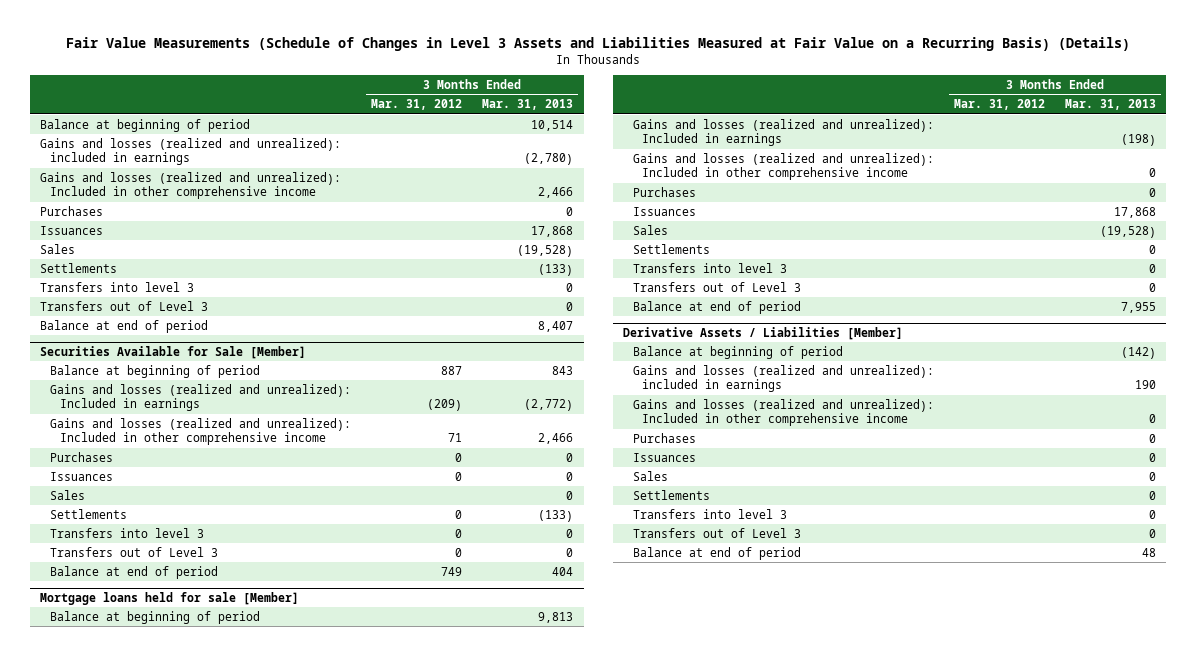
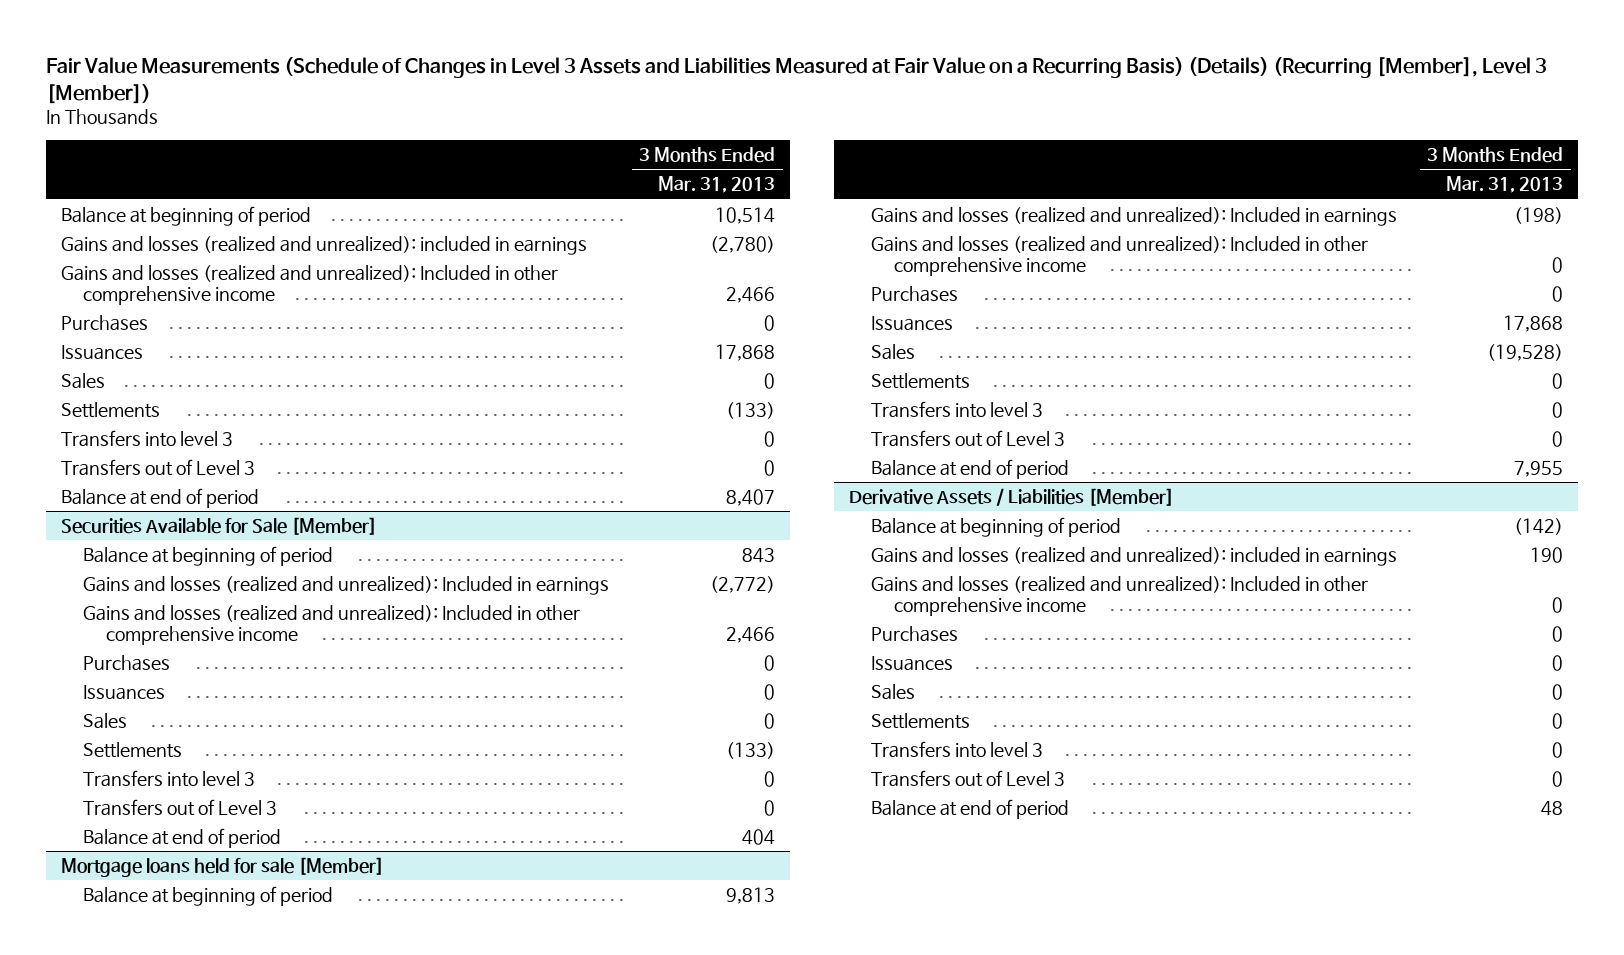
[66,36,1131,51] Fair Value Measurements (Schedule of Changes in Level 3 Assets and Liabilities Measured at Fair Value on a Recurring Basis) (Details) -> [45,56,1547,104] Fair Value Measurements (Schedule of Changes in Level 3 Assets and Liabilities Measured at Fair Value on a Recurring Basis) (Details) (Recurring [Member], Level 3 [Member])
[371,99,463,111] Mar. 31, 2012 -> none
[517,244,574,257] (19,528) -> [764,372,776,389] 0

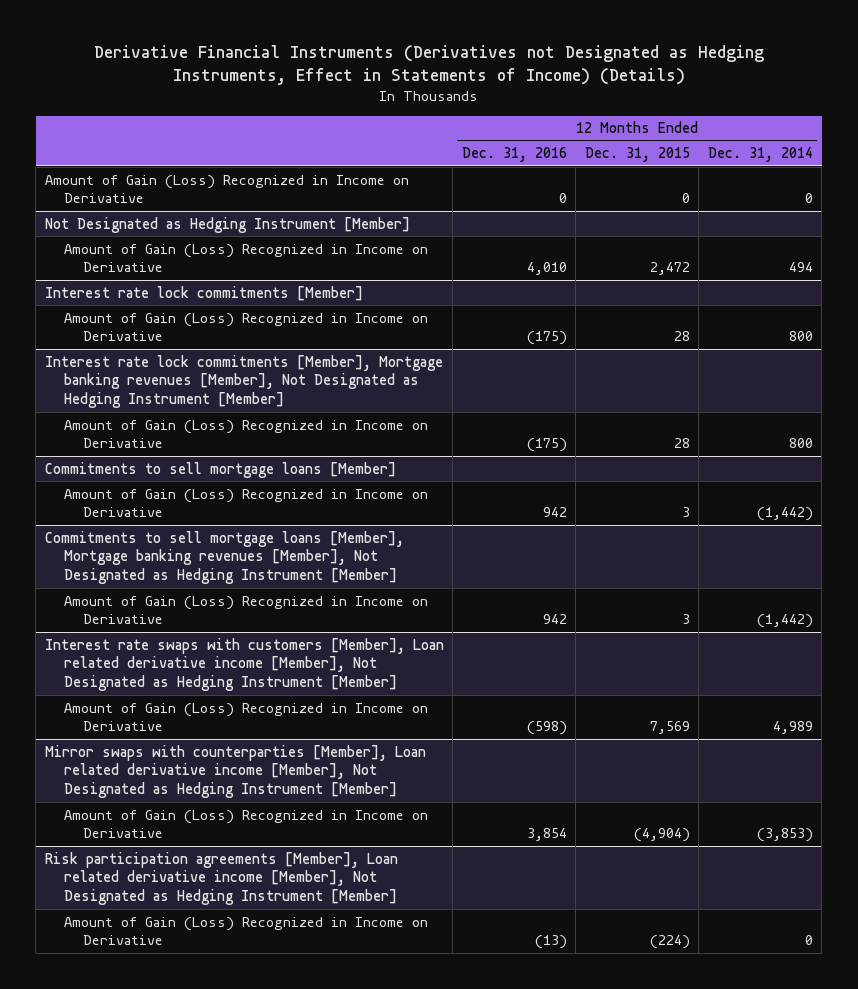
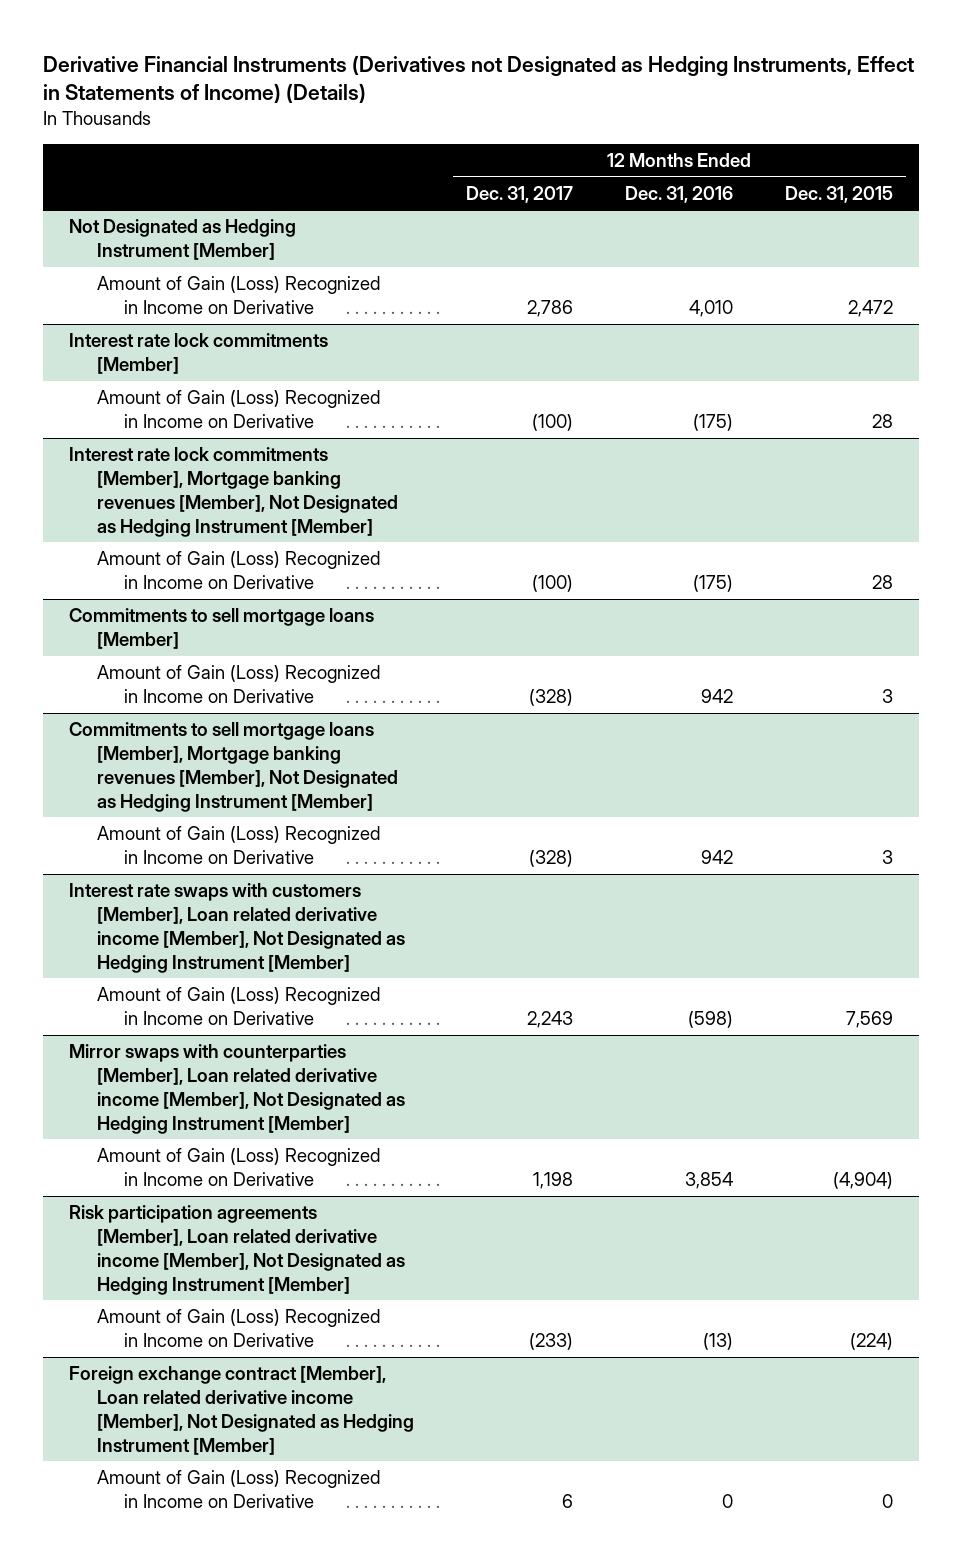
[707,147,813,163] Dec. 31, 2014 -> none
none -> [465,185,573,203] Dec. 31, 2017
[44,174,409,204] Amount of Gain (Loss) Recognized in Income on Derivative -> none
none -> [69,1366,414,1455] Foreign exchange contract [Member], Loan related derivative income [Member], Not Designated as Hedging Instrument [Member]
none -> [96,1470,380,1509] Amount of Gain (Loss) Recognized in Income on Derivative

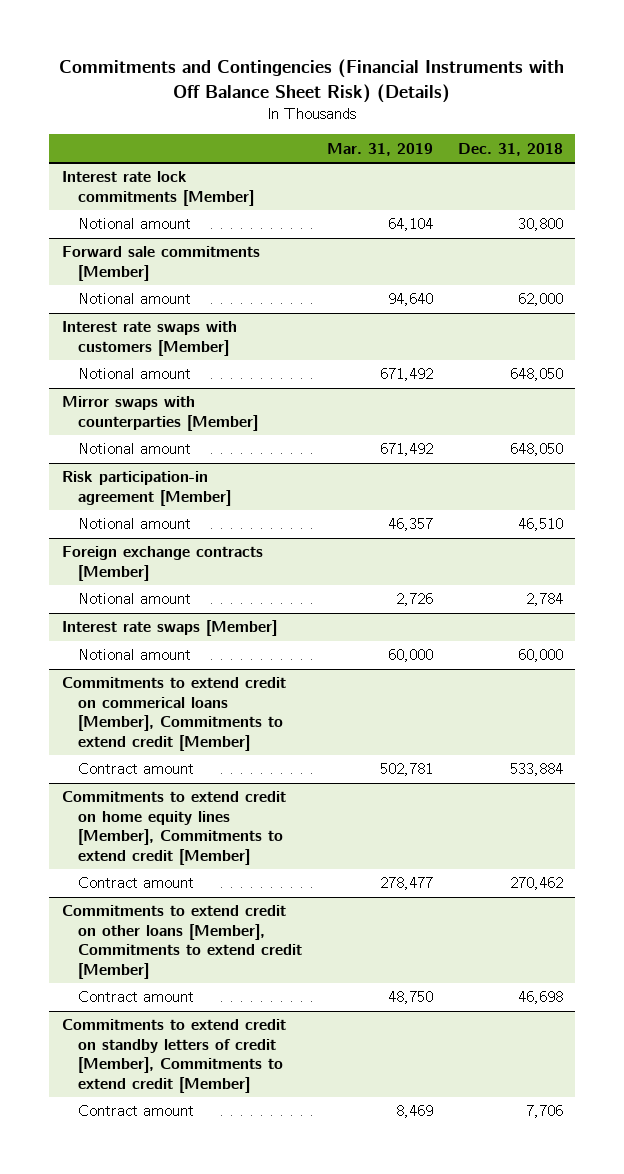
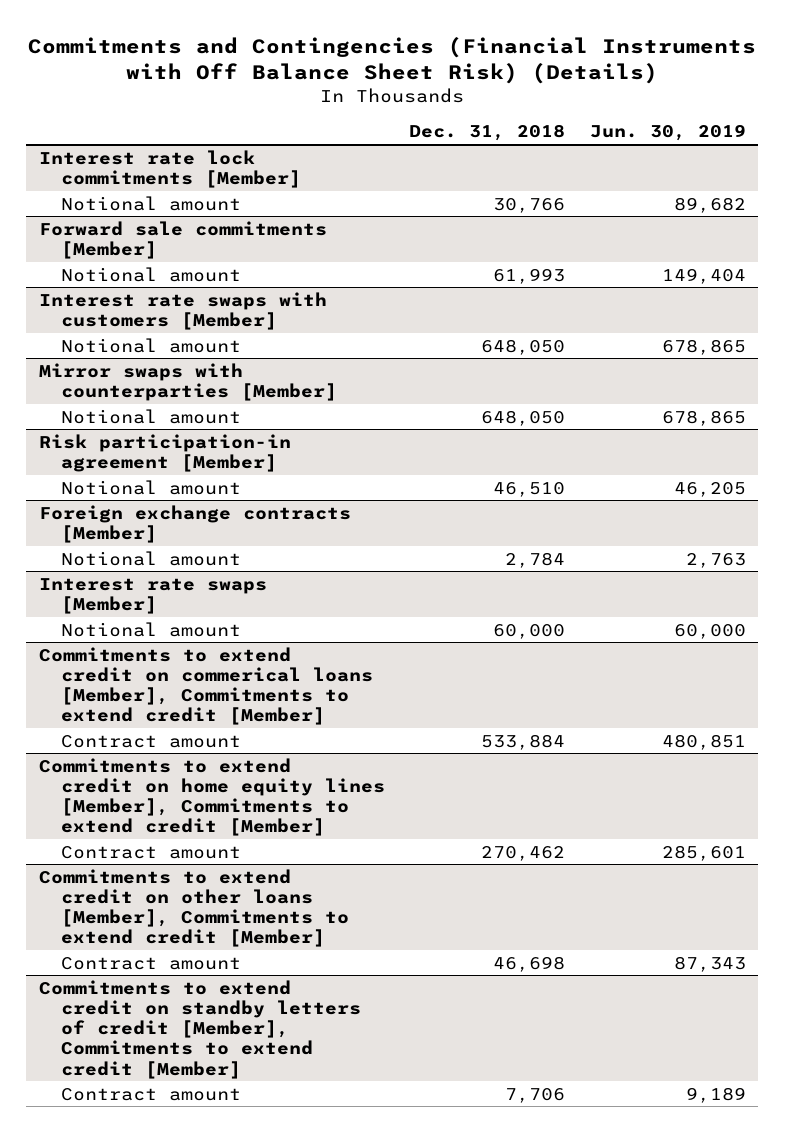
[326,142,433,156] Mar. 31, 2019 -> none
none -> [589,124,746,142] Jun. 30, 2019
[517,218,563,232] 30,800 -> [493,197,566,213] 30,766
[517,293,563,307] 62,000 -> [493,267,566,284] 61,993

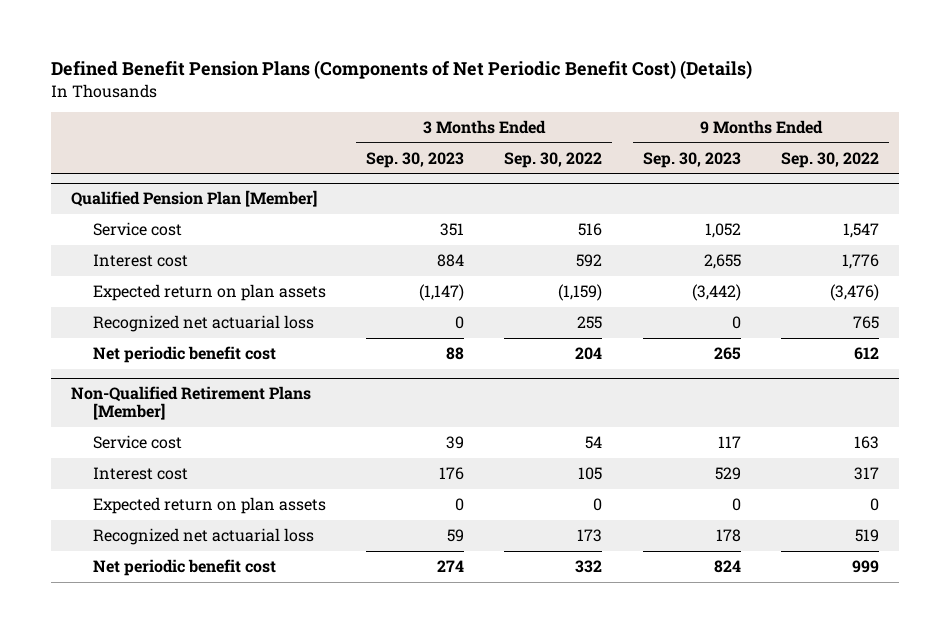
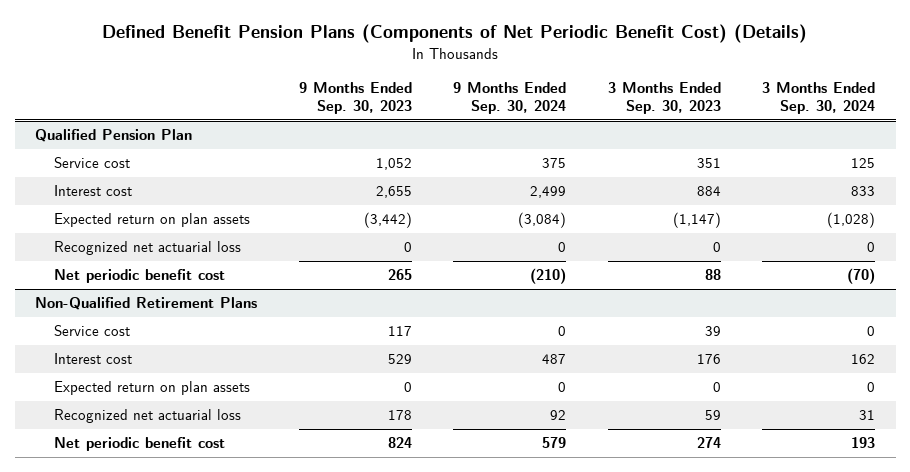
[504,151,603,168] Sep. 30, 2022 -> none
[780,151,879,168] Sep. 30, 2022 -> none
none -> [453,81,567,115] 9 Months Ended Sep. 30, 2024
none -> [762,81,876,115] 3 Months Ended Sep. 30, 2024
[70,190,317,208] Qualified Pension Plan [Member] -> [35,129,193,143] Qualified Pension Plan
[70,386,311,421] Non-Qualified Retirement Plans [Member] -> [35,297,258,311] Non-Qualified Retirement Plans

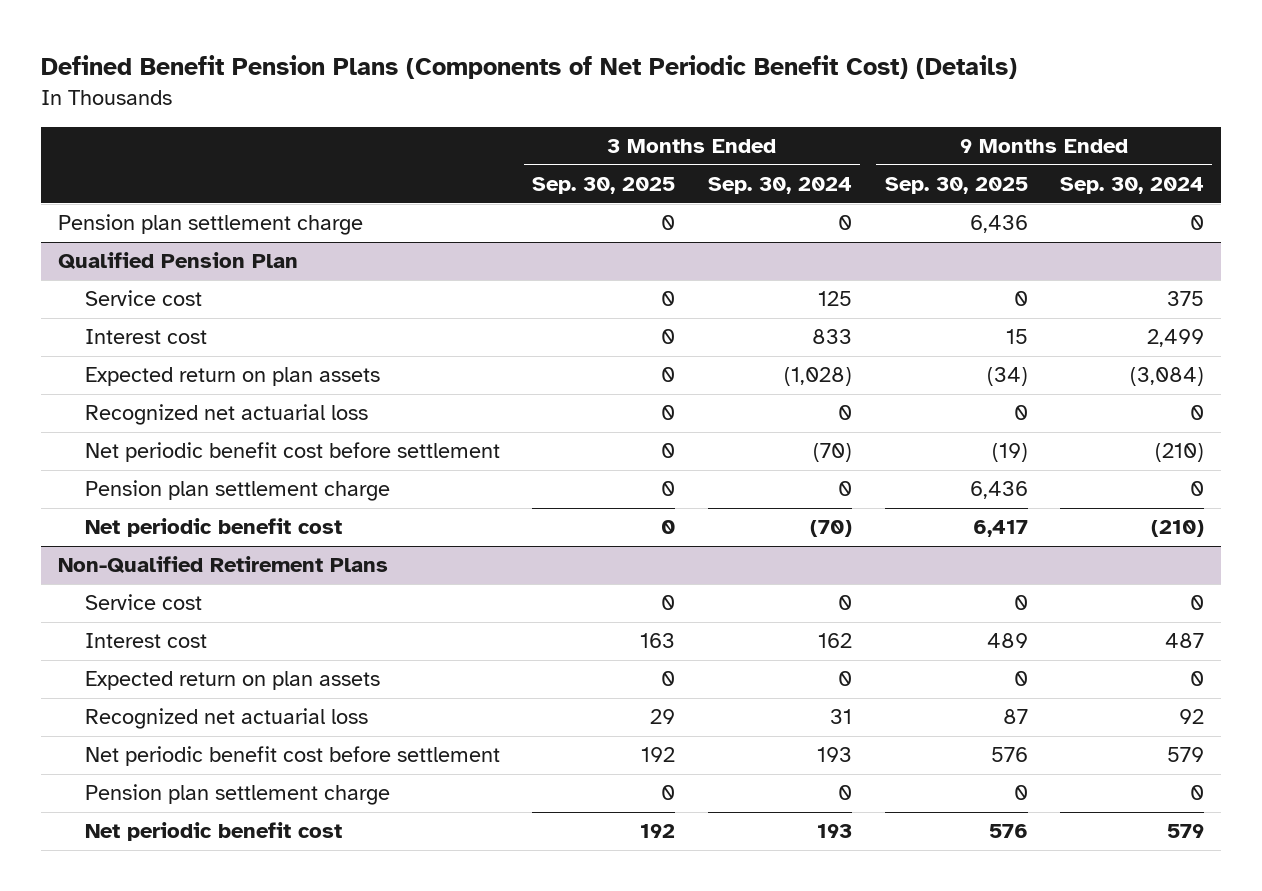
[298,81,412,115] 9 Months Ended Sep. 30, 2023 -> none
[607,81,721,115] 3 Months Ended Sep. 30, 2023 -> none
none -> [532,177,676,195] Sep. 30, 2025
none -> [884,177,1028,195] Sep. 30, 2025
none -> [57,214,363,236] Pension plan settlement charge
none -> [84,442,500,463] Net periodic benefit cost before settlement
none -> [84,480,390,502] Pension plan settlement charge
none -> [84,746,500,767] Net periodic benefit cost before settlement
none -> [84,784,390,806] Pension plan settlement charge

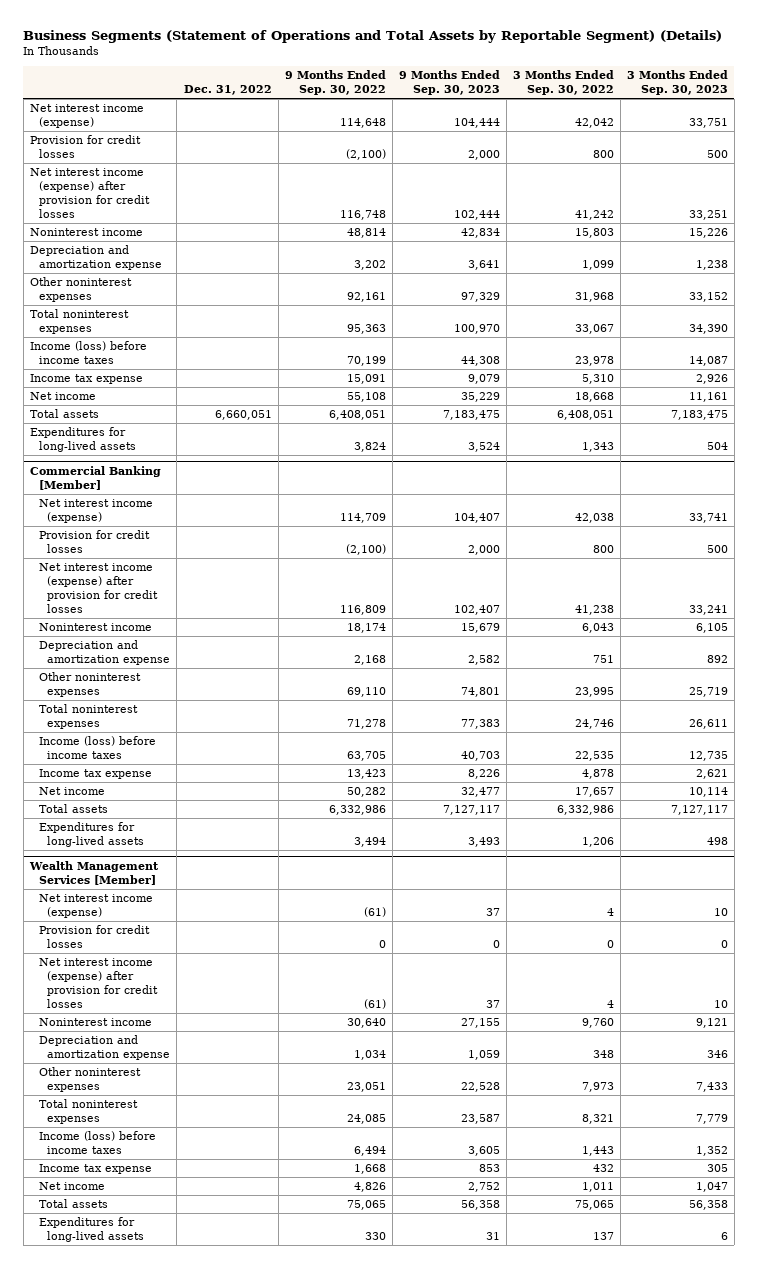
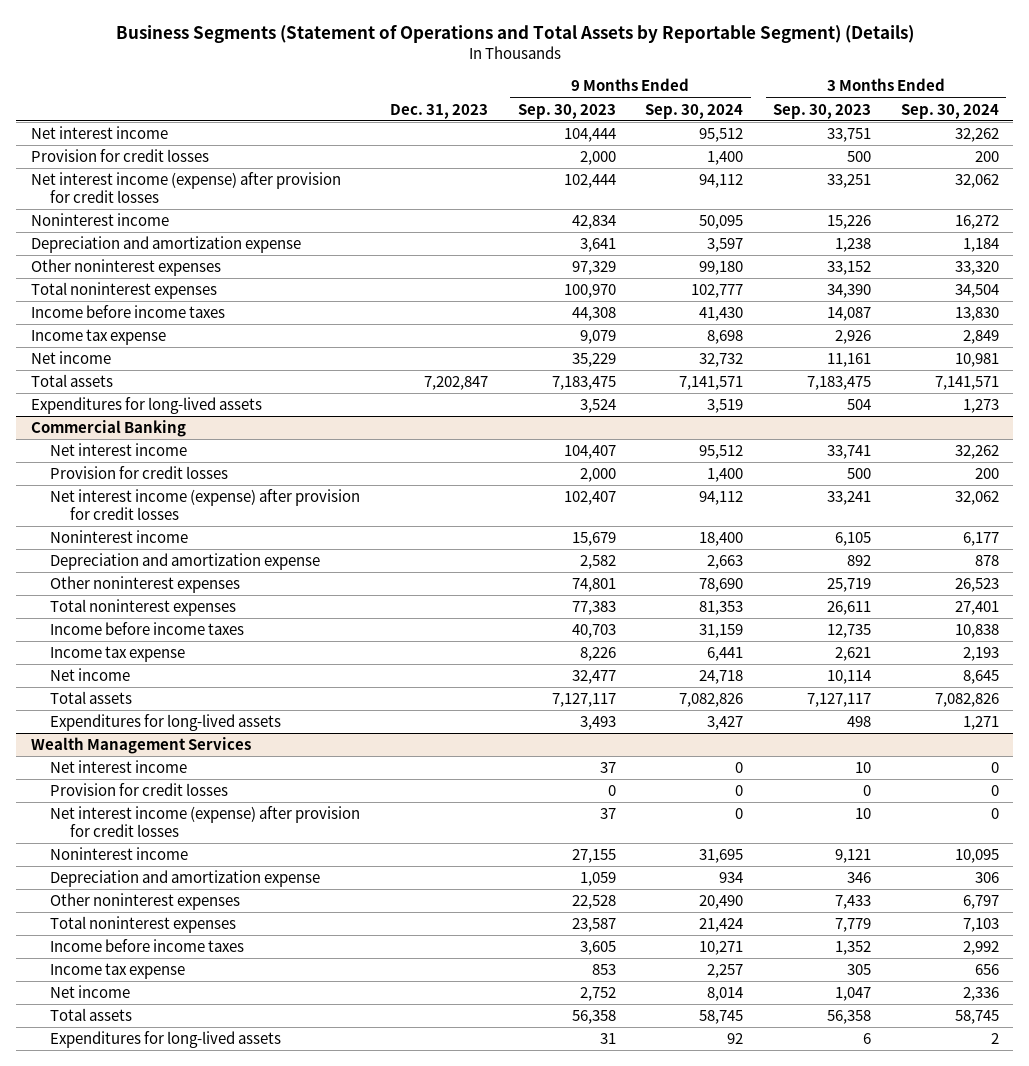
[183,85,272,96] Dec. 31, 2022 -> none
[284,70,386,96] 9 Months Ended Sep. 30, 2022 -> none
[512,70,614,96] 3 Months Ended Sep. 30, 2022 -> none
none -> [390,103,489,119] Dec. 31, 2023
none -> [645,103,744,119] Sep. 30, 2024
none -> [900,103,999,119] Sep. 30, 2024
[29,104,144,128] Net interest income (expense) -> [30,126,168,140] Net interest income
[29,341,147,364] Income (loss) before income taxes -> [30,305,225,319] Income before income taxes
[29,465,161,490] Commercial Banking [Member] -> [30,420,186,438] Commercial Banking
[38,499,153,523] Net interest income (expense) -> [50,443,188,457] Net interest income
[38,736,156,759] Income (loss) before income taxes -> [50,622,245,636] Income before income taxes
[28,860,159,885] Wealth Management Services [Member] -> [30,737,251,755] Wealth Management Services
[38,894,153,918] Net interest income (expense) -> [50,760,188,774] Net interest income
[38,1131,156,1154] Income (loss) before income taxes -> [50,939,245,953] Income before income taxes

